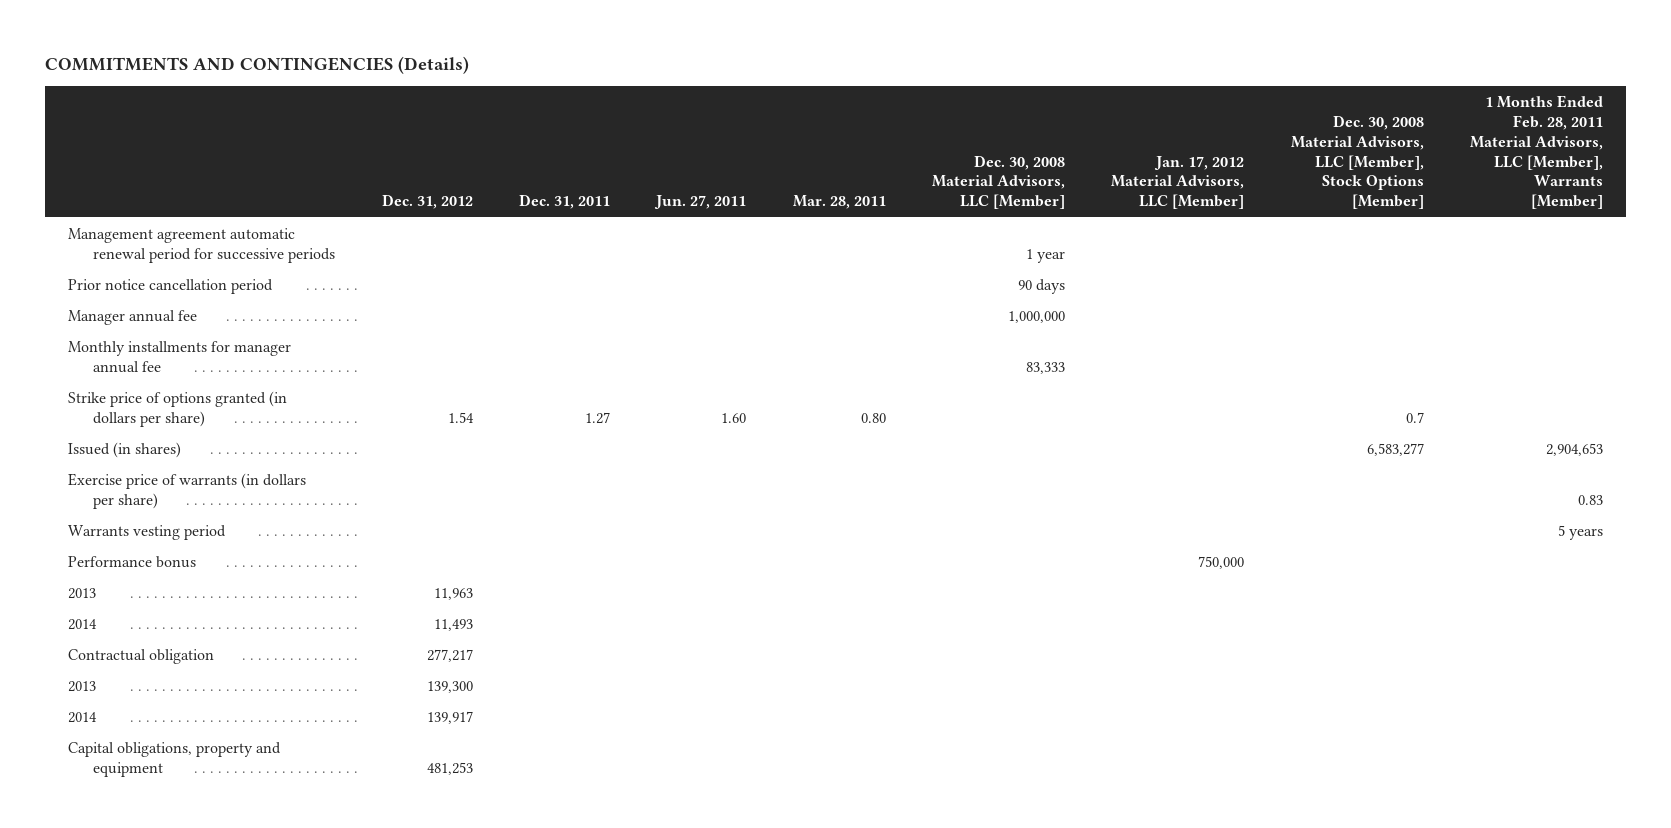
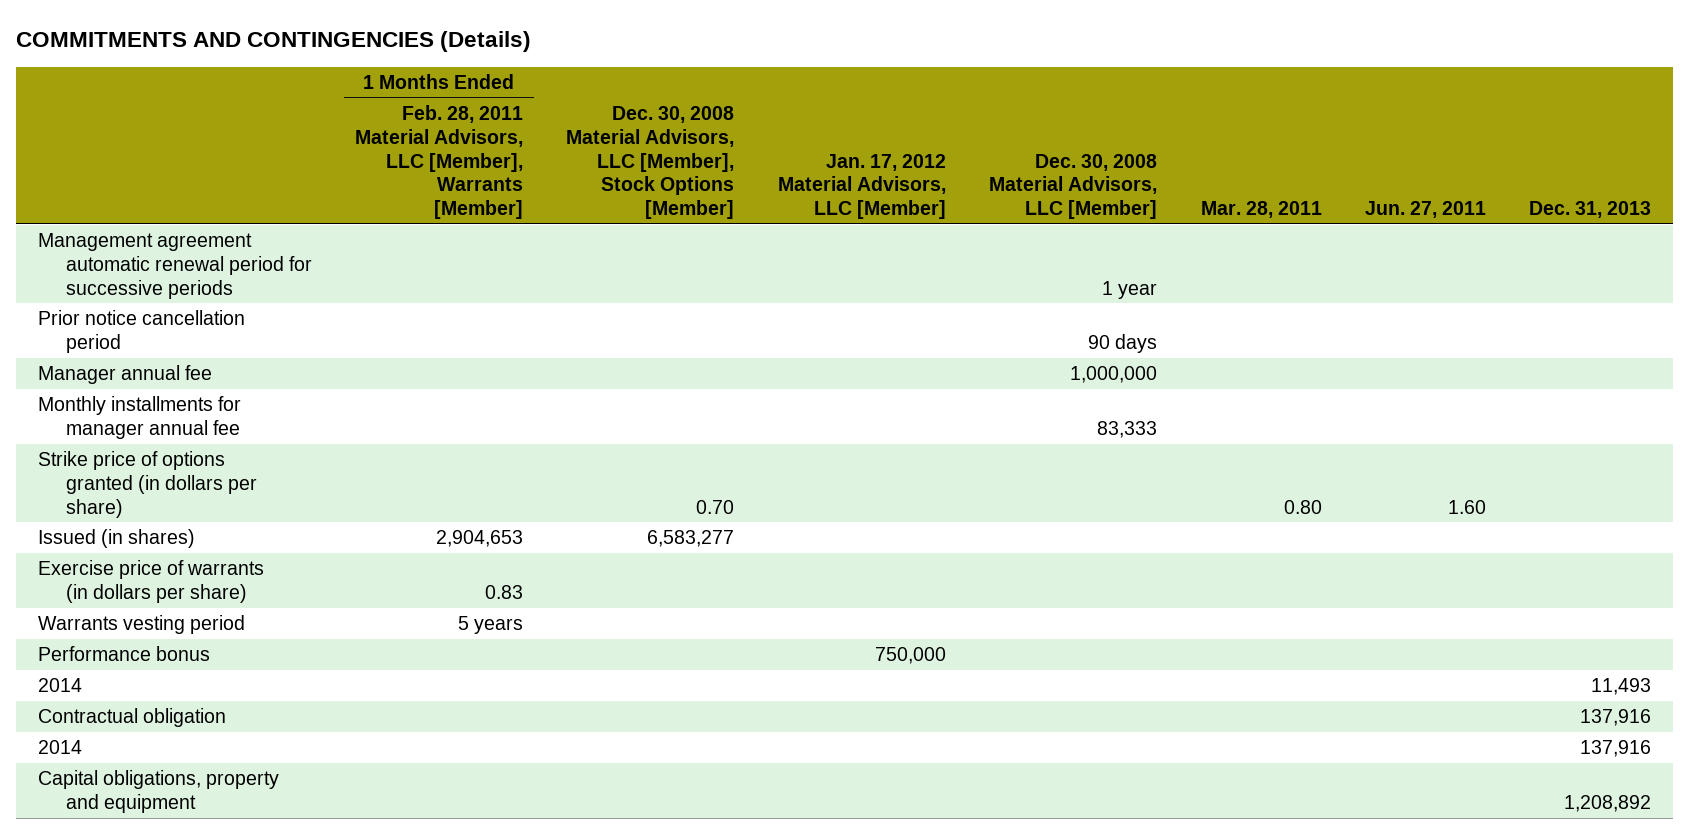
[381,194,473,210] Dec. 31, 2012 -> none
[518,194,610,210] Dec. 31, 2011 -> none
none -> [1529,200,1652,218] Dec. 31, 2013
[1405,411,1424,423] 0.7 -> [696,499,735,514] 0.70
[68,587,97,599] 2013 -> none
[68,680,97,692] 2013 -> none

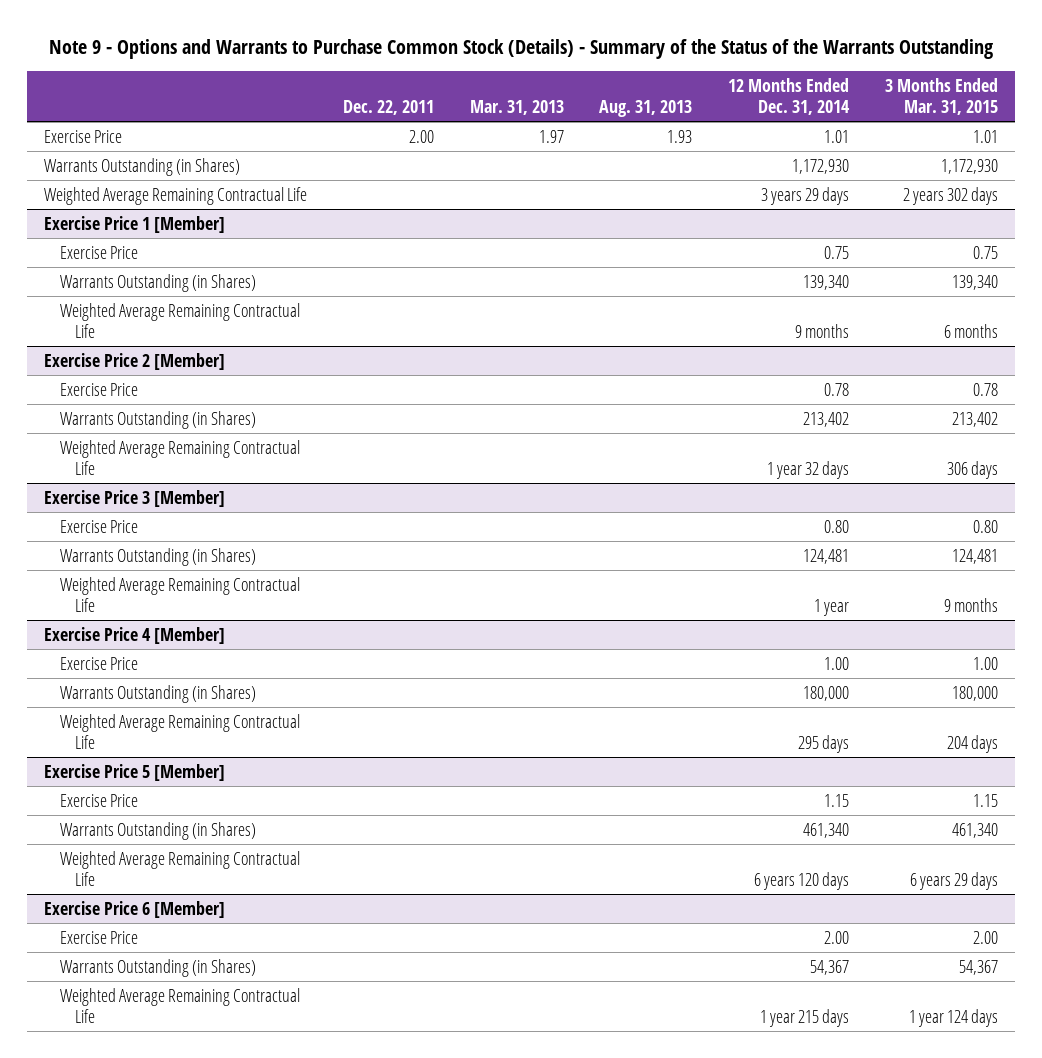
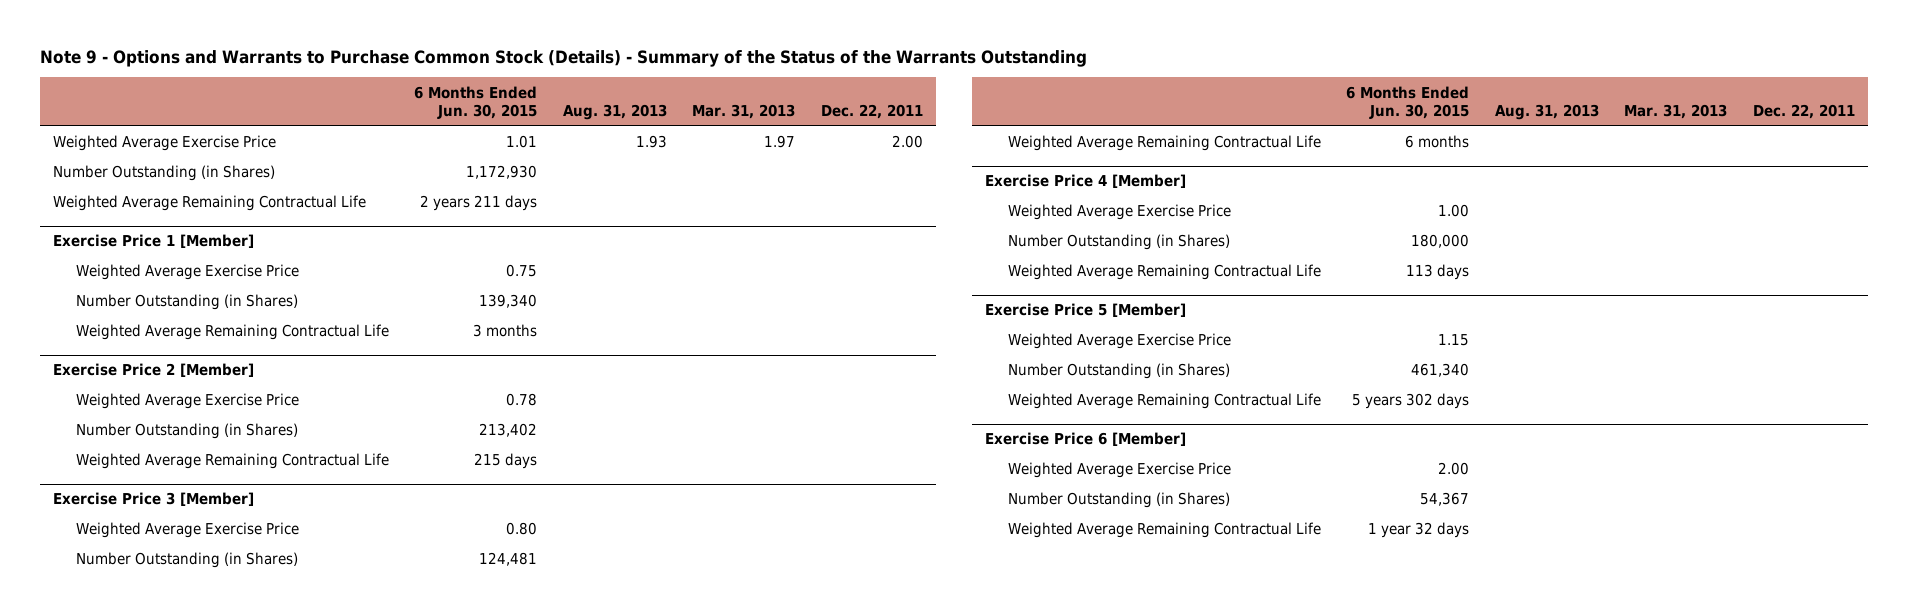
[727,77,850,116] 12 Months Ended Dec. 31, 2014 -> none
[884,77,998,116] 3 Months Ended Mar. 31, 2015 -> none
none -> [414,85,538,120] 6 Months Ended Jun. 30, 2015
[44,129,123,143] Exercise Price -> [52,135,276,152] Weighted Average Exercise Price
[44,157,241,176] Warrants Outstanding (in Shares) -> [52,165,275,182] Number Outstanding (in Shares)
[59,245,138,259] Exercise Price -> [75,264,299,281] Weighted Average Exercise Price
[59,273,256,292] Warrants Outstanding (in Shares) -> [75,294,298,311] Number Outstanding (in Shares)
[59,382,138,396] Exercise Price -> [75,393,299,410] Weighted Average Exercise Price
[59,410,256,429] Warrants Outstanding (in Shares) -> [75,423,298,440] Number Outstanding (in Shares)
[59,519,138,533] Exercise Price -> [75,522,299,539] Weighted Average Exercise Price
[59,547,256,566] Warrants Outstanding (in Shares) -> [75,552,298,569] Number Outstanding (in Shares)
[59,656,138,670] Exercise Price -> [1007,204,1231,221] Weighted Average Exercise Price
[59,684,256,703] Warrants Outstanding (in Shares) -> [1007,234,1230,251] Number Outstanding (in Shares)
[59,793,138,807] Exercise Price -> [1007,333,1231,350] Weighted Average Exercise Price
[59,821,256,840] Warrants Outstanding (in Shares) -> [1007,363,1230,380] Number Outstanding (in Shares)
[59,930,138,944] Exercise Price -> [1007,462,1231,479] Weighted Average Exercise Price
[59,958,256,977] Warrants Outstanding (in Shares) -> [1007,492,1230,509] Number Outstanding (in Shares)

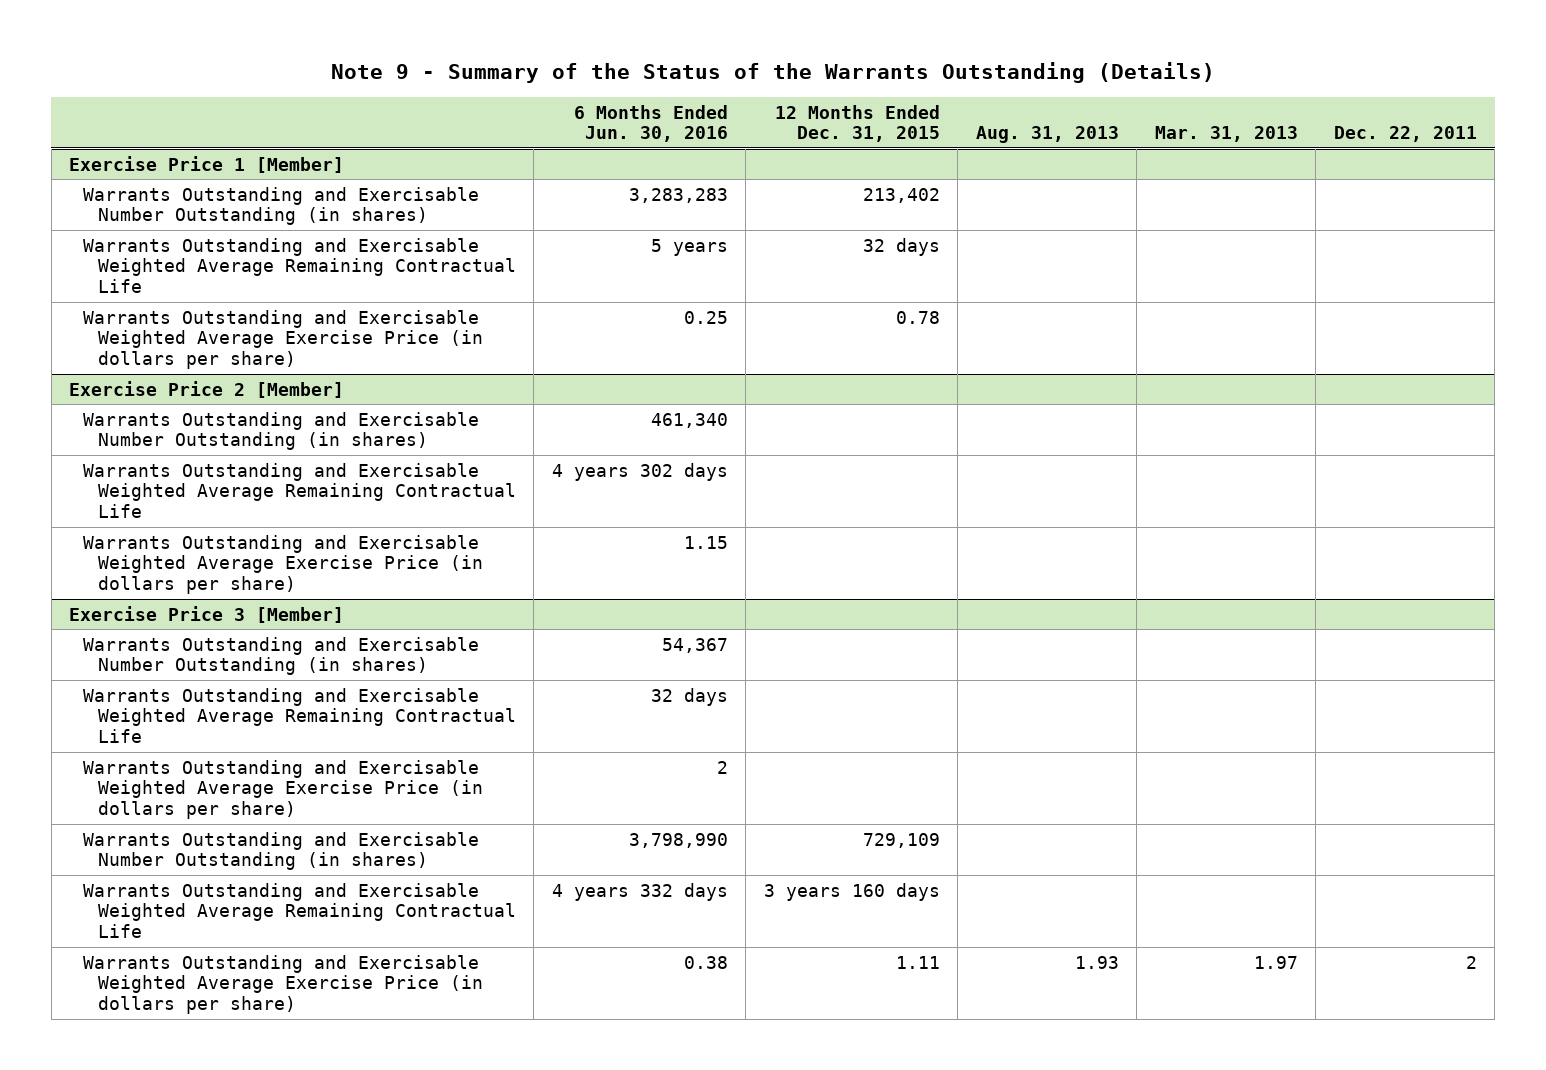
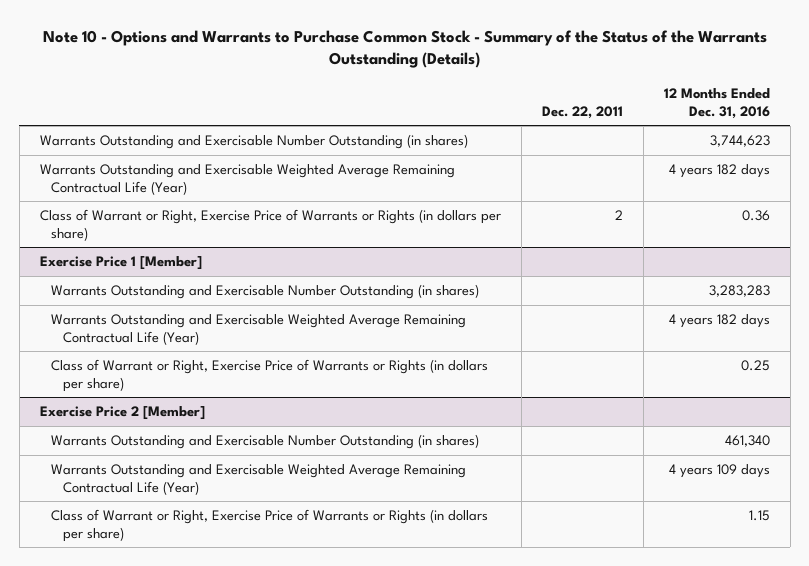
[330,61,1215,83] Note 9 - Summary of the Status of the Warrants Outstanding (Details) -> [42,29,767,69] Note 10 - Options and Warrants to Purchase Common Stock - Summary of the Status of the Warrants Outstanding (Details)
[573,104,728,143] 6 Months Ended Jun. 30, 2016 -> none
[774,104,940,143] 12 Months Ended Dec. 31, 2015 -> none
[975,126,1119,144] Aug. 31, 2013 -> none
[1154,126,1298,143] Mar. 31, 2013 -> none
none -> [663,87,770,119] 12 Months Ended Dec. 31, 2016
none -> [39,134,468,150] Warrants Outstanding and Exercisable Number Outstanding (in shares)
none -> [39,164,455,195] Warrants Outstanding and Exercisable Weighted Average Remaining Contractual Life (Year)
none -> [39,209,501,241] Class of Warrant or Right, Exercise Price of Warrants or Rights (in dollars per share)
[83,237,516,294] Warrants Outstanding and Exercisable Weighted Average Remaining Contractual Life -> [51,314,467,345] Warrants Outstanding and Exercisable Weighted Average Remaining Contractual Life (Year)
[83,309,483,370] Warrants Outstanding and Exercisable Weighted Average Exercise Price (in dollars per share) -> [51,359,489,392] Class of Warrant or Right, Exercise Price of Warrants or Rights (in dollars per share)
[69,605,345,623] Exercise Price 3 [Member] -> none
[83,636,480,676] Warrants Outstanding and Exercisable Number Outstanding (in shares) -> none
[83,687,516,744] Warrants Outstanding and Exercisable Weighted Average Remaining Contractual Life -> none
[83,759,483,820] Warrants Outstanding and Exercisable Weighted Average Exercise Price (in dollars per share) -> none
[83,831,480,871] Warrants Outstanding and Exercisable Number Outstanding (in shares) -> none
[83,882,516,939] Warrants Outstanding and Exercisable Weighted Average Remaining Contractual Life -> none
[83,954,483,1015] Warrants Outstanding and Exercisable Weighted Average Exercise Price (in dollars per share) -> none
[83,462,516,519] Warrants Outstanding and Exercisable Weighted Average Remaining Contractual Life -> [51,464,467,495] Warrants Outstanding and Exercisable Weighted Average Remaining Contractual Life (Year)
[83,534,483,595] Warrants Outstanding and Exercisable Weighted Average Exercise Price (in dollars per share) -> [51,509,489,542] Class of Warrant or Right, Exercise Price of Warrants or Rights (in dollars per share)

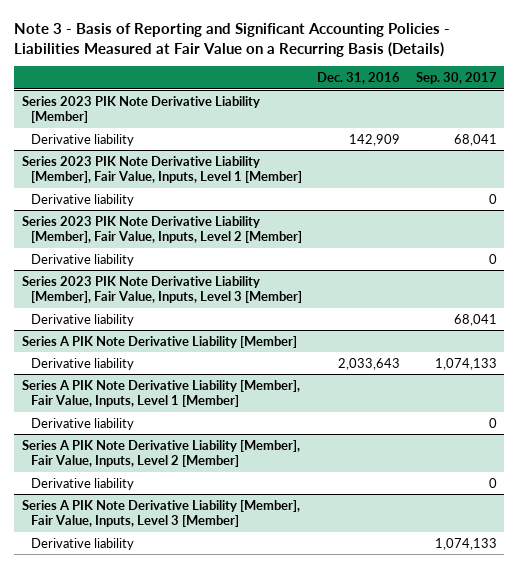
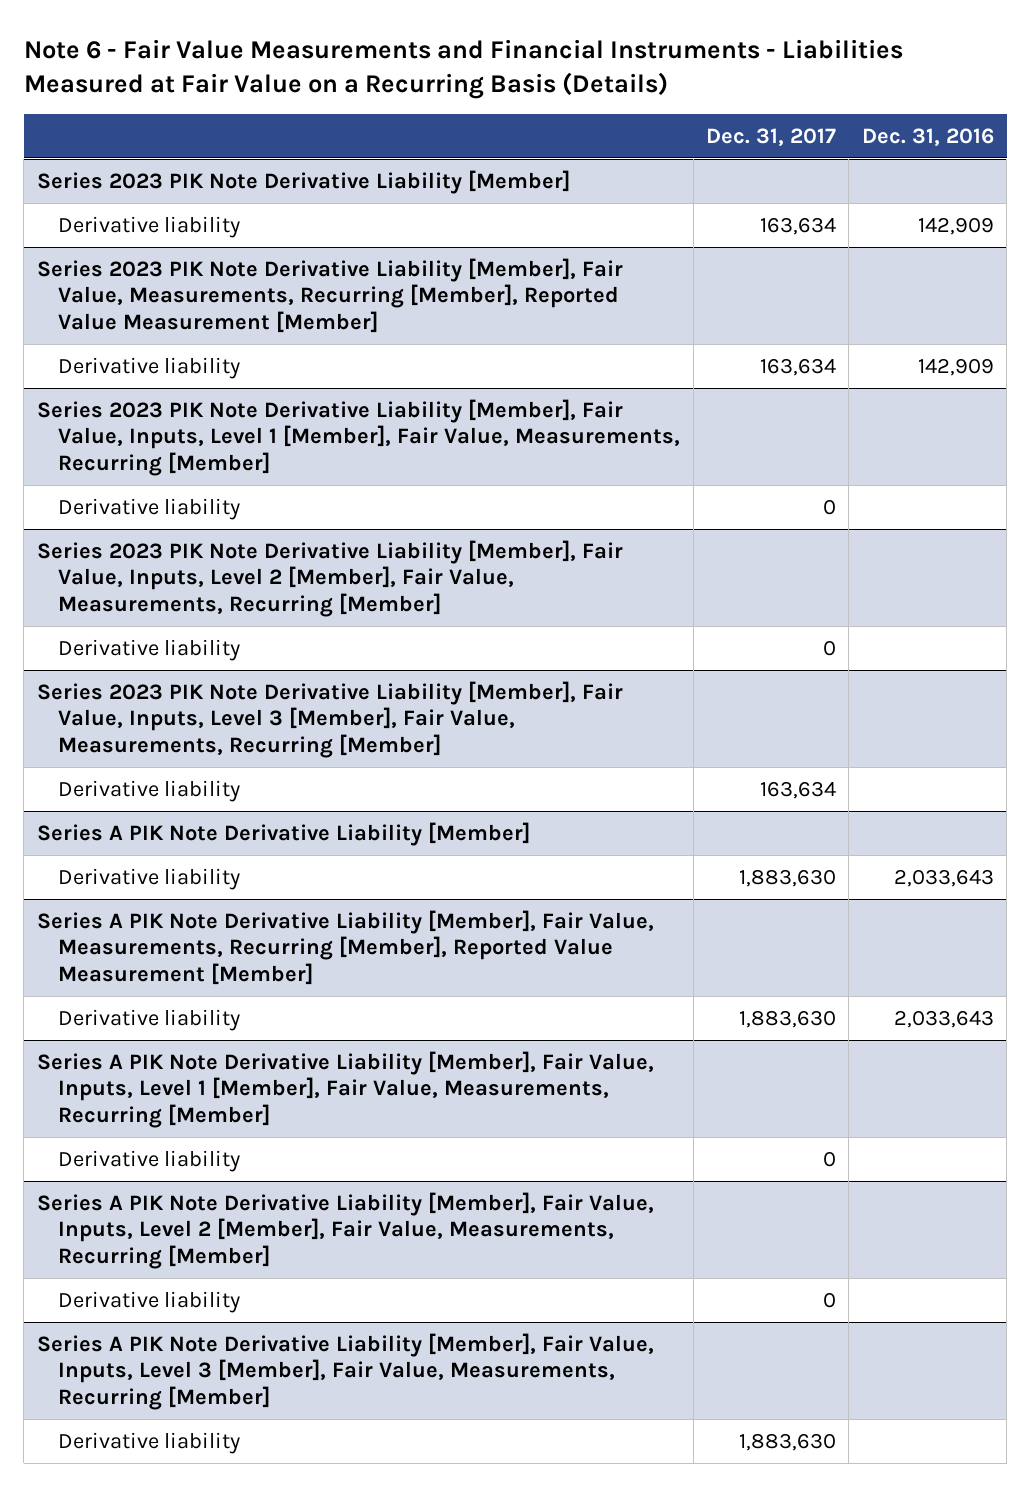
[13,22,450,57] Note 3 - Basis of Reporting and Significant Accounting Policies - Liabilities Measured at Fair Value on a Recurring Basis (Details) -> [23,39,903,100] Note 6 - Fair Value Measurements and Financial Instruments - Liabilities Measured at Fair Value on a Recurring Basis (Details)
[415,72,497,85] Sep. 30, 2017 -> none
none -> [705,128,836,147] Dec. 31, 2017
none -> [36,257,623,333] Series 2023 PIK Note Derivative Liability [Member], Fair Value, Measurements, Recurring [Member], Reported Value Measurement [Member]
none -> [58,356,241,379] Derivative liability
[21,155,302,184] Series 2023 PIK Note Derivative Liability [Member], Fair Value, Inputs, Level 1 [Member] -> [36,398,681,476] Series 2023 PIK Note Derivative Liability [Member], Fair Value, Inputs, Level 1 [Member], Fair Value, Measurements, Recurring [Member]
[21,215,302,244] Series 2023 PIK Note Derivative Liability [Member], Fair Value, Inputs, Level 2 [Member] -> [36,539,623,617] Series 2023 PIK Note Derivative Liability [Member], Fair Value, Inputs, Level 2 [Member], Fair Value, Measurements, Recurring [Member]
[21,275,302,304] Series 2023 PIK Note Derivative Liability [Member], Fair Value, Inputs, Level 3 [Member] -> [36,680,623,758] Series 2023 PIK Note Derivative Liability [Member], Fair Value, Inputs, Level 3 [Member], Fair Value, Measurements, Recurring [Member]
none -> [36,909,654,985] Series A PIK Note Derivative Liability [Member], Fair Value, Measurements, Recurring [Member], Reported Value Measurement [Member]
none -> [58,1008,241,1031] Derivative liability
[21,379,300,408] Series A PIK Note Derivative Liability [Member], Fair Value, Inputs, Level 1 [Member] -> [36,1050,654,1128] Series A PIK Note Derivative Liability [Member], Fair Value, Inputs, Level 1 [Member], Fair Value, Measurements, Recurring [Member]
[21,439,300,468] Series A PIK Note Derivative Liability [Member], Fair Value, Inputs, Level 2 [Member] -> [36,1191,654,1269] Series A PIK Note Derivative Liability [Member], Fair Value, Inputs, Level 2 [Member], Fair Value, Measurements, Recurring [Member]
[21,499,300,528] Series A PIK Note Derivative Liability [Member], Fair Value, Inputs, Level 3 [Member] -> [36,1332,654,1410] Series A PIK Note Derivative Liability [Member], Fair Value, Inputs, Level 3 [Member], Fair Value, Measurements, Recurring [Member]

